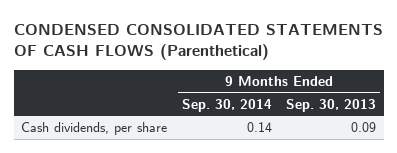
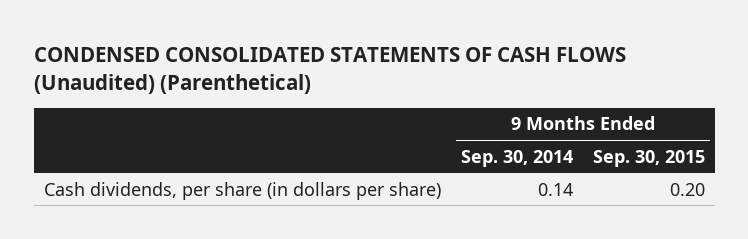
[13,24,383,61] CONDENSED CONSOLIDATED STATEMENTS OF CASH FLOWS (Parenthetical) -> [33,46,626,94] CONDENSED CONSOLIDATED STATEMENTS OF CASH FLOWS (Unaudited) (Parenthetical)
[286,98,377,112] Sep. 30, 2013 -> none
none -> [592,149,705,167] Sep. 30, 2015
[21,122,168,136] Cash dividends, per share -> [43,181,441,200] Cash dividends, per share (in dollars per share)

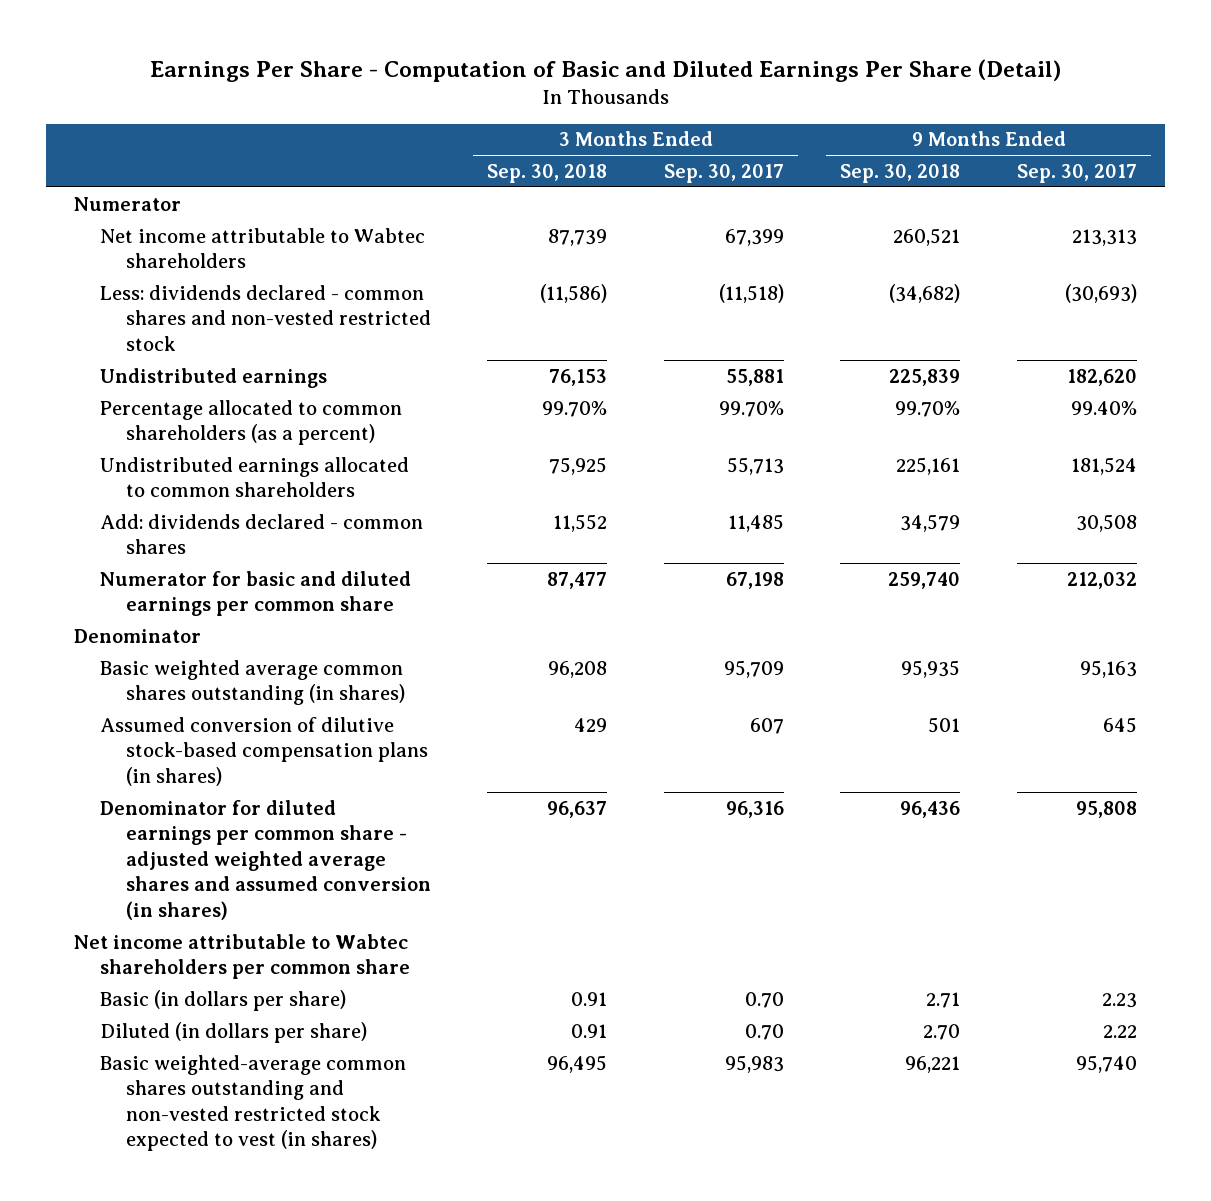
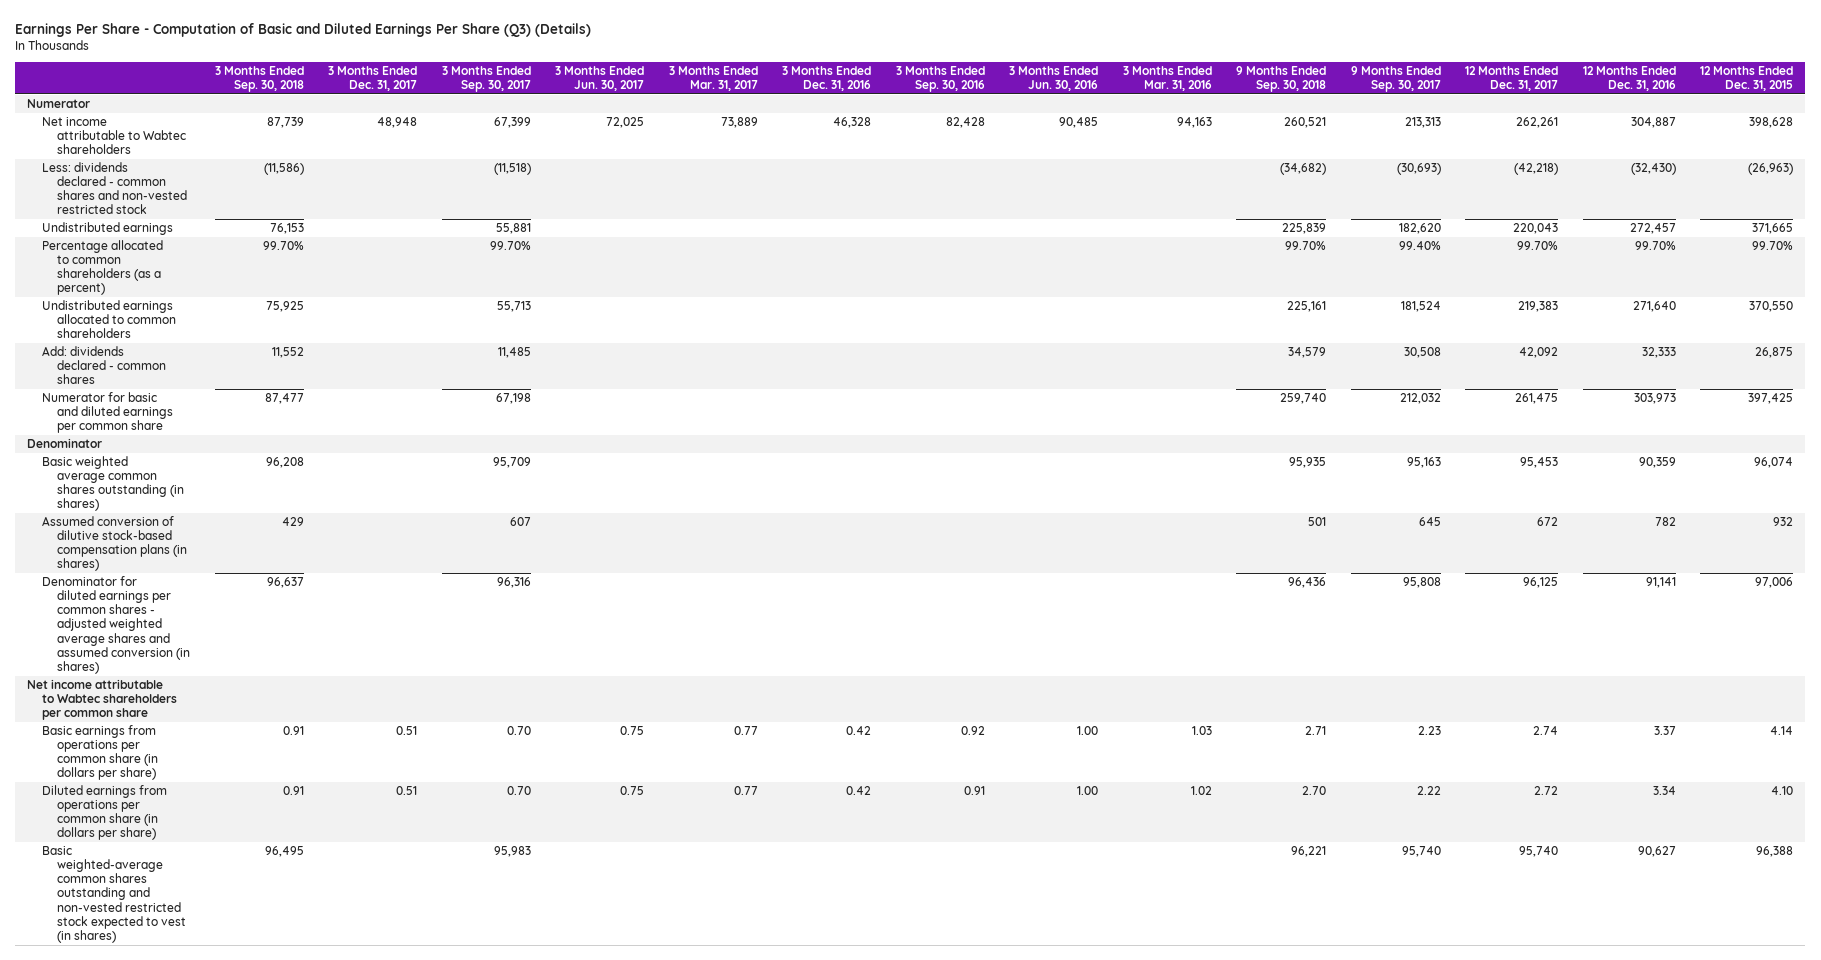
[149,58,1061,82] Earnings Per Share - Computation of Basic and Diluted Earnings Per Share (Detail) -> [15,22,592,37] Earnings Per Share - Computation of Basic and Diluted Earnings Per Share (Q3) (Details)
none -> [328,65,418,91] 3 Months Ended Dec. 31, 2017
none -> [555,65,645,91] 3 Months Ended Jun. 30, 2017
none -> [668,65,758,91] 3 Months Ended Mar. 31, 2017
none -> [782,65,872,91] 3 Months Ended Dec. 31, 2016
none -> [895,65,985,92] 3 Months Ended Sep. 30, 2016
none -> [1009,65,1099,91] 3 Months Ended Jun. 30, 2016
none -> [1122,65,1212,91] 3 Months Ended Mar. 31, 2016
none -> [1465,65,1559,91] 12 Months Ended Dec. 31, 2017
none -> [1582,65,1676,91] 12 Months Ended Dec. 31, 2016
none -> [1700,65,1794,91] 12 Months Ended Dec. 31, 2015
[99,799,431,920] Denominator for diluted earnings per common share - adjusted weighted average shares and assumed conversion (in shares) -> [42,576,191,674] Denominator for diluted earnings per common shares - adjusted weighted average shares and assumed conversion (in shares)
[99,989,346,1011] Basic (in dollars per share) -> [42,725,159,781] Basic earnings from operations per common share (in dollars per share)
[99,1021,367,1043] Diluted (in dollars per share) -> [42,785,168,841] Diluted earnings from operations per common share (in dollars per share)

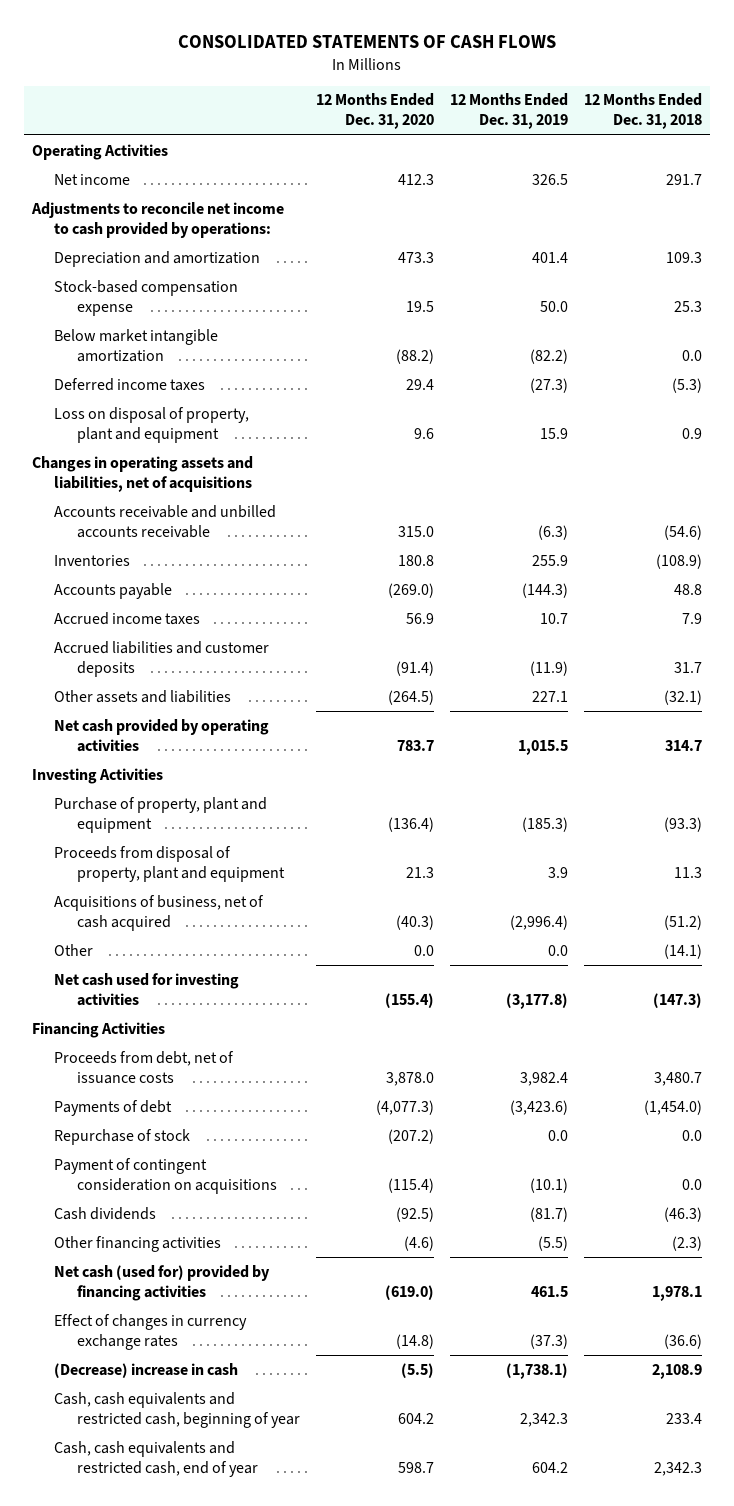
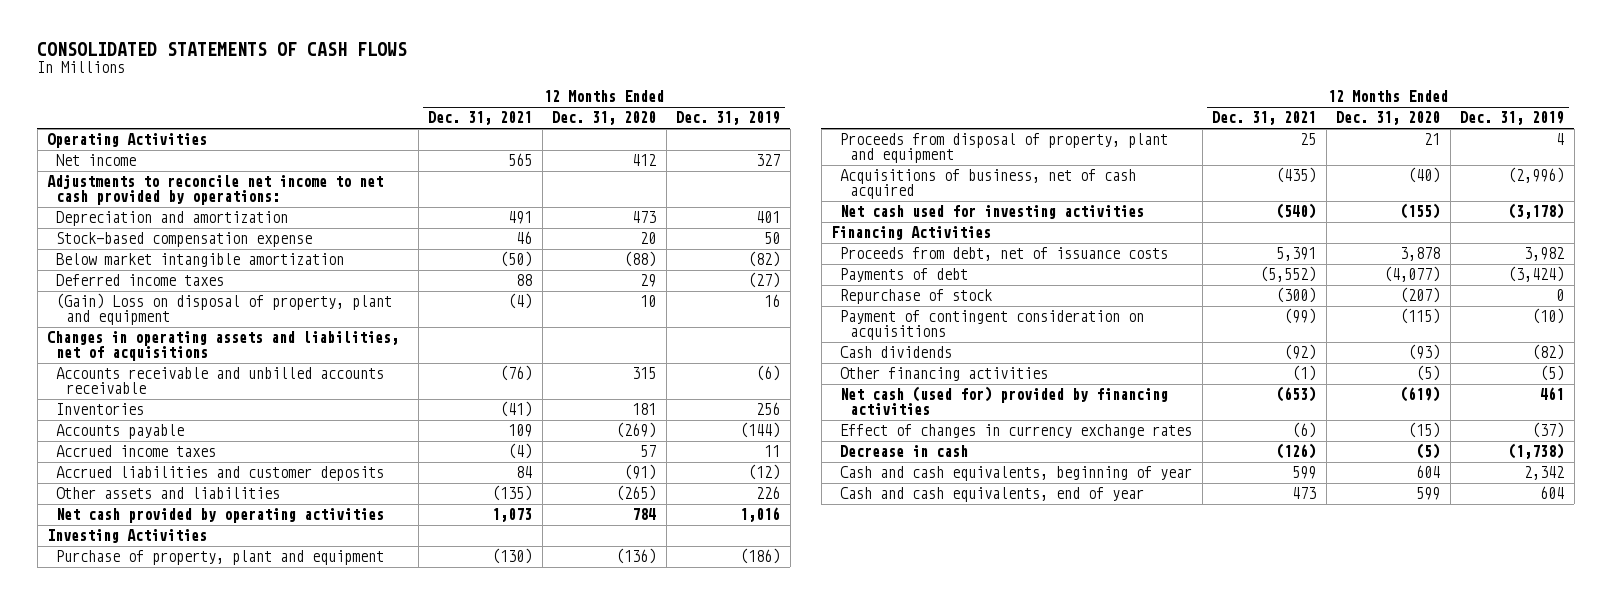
[584,93,703,130] 12 Months Ended Dec. 31, 2018 -> none
none -> [428,111,533,126] Dec. 31, 2021
[398,173,435,185] 412.3 -> [632,154,657,167] 412
[532,173,569,185] 326.5 -> [756,154,781,167] 327
[30,201,284,238] Adjustments to reconcile net income to cash provided by operations: -> [47,174,384,206] Adjustments to reconcile net income to net cash provided by operations:
[398,251,435,263] 473.3 -> [632,211,657,224] 473
[532,251,569,263] 401.4 -> [756,211,781,224] 401
[406,300,435,312] 19.5 -> [640,232,657,245] 20
[540,300,569,312] 50.0 -> [764,232,781,245] 50
[396,348,435,364] (88.2) -> [624,251,657,268] (88)
[530,348,569,364] (82.2) -> [748,251,781,268] (82)
[406,378,435,390] 29.4 -> [640,274,657,288] 29
[530,377,569,393] (27.3) -> [748,272,781,289] (27)
[54,406,250,443] Loss on disposal of property, plant and equipment -> [56,293,393,326] (Gain) Loss on disposal of property, plant and equipment
[414,427,435,439] 9.6 -> [640,295,657,308] 10
[540,427,569,439] 15.9 -> [764,294,781,308] 16
[398,525,435,537] 315.0 -> [632,367,657,380] 315
[538,524,569,540] (6.3) -> [756,365,781,382] (6)
[398,554,435,566] 180.8 -> [632,403,657,416] 181
[532,554,569,566] 255.9 -> [756,402,781,416] 256
[388,582,435,598] (269.0) -> [616,422,657,439] (269)
[522,582,569,598] (144.3) -> [740,422,781,439] (144)
[406,612,435,624] 56.9 -> [640,445,657,458] 57
[540,612,569,624] 10.7 -> [764,445,781,458] 11
[396,660,435,676] (91.4) -> [624,464,657,481] (91)
[530,660,569,676] (11.9) -> [748,464,781,481] (12)
[388,689,435,705] (264.5) -> [616,485,657,502] (265)
[532,690,569,702] 227.1 -> [756,486,781,500] 226
[397,739,435,751] 783.7 -> [632,508,657,521] 784
[518,739,569,755] 1,015.5 -> [740,507,781,523] 1,016
[54,943,94,956] Other -> none
[388,816,435,832] (136.4) -> [616,548,657,565] (136)
[522,816,569,832] (185.3) -> [740,548,781,565] (186)
[406,866,435,878] 21.3 -> [1424,133,1441,146] 21
[548,866,569,878] 3.9 -> [1556,133,1565,146] 4
[396,914,435,930] (40.3) -> [1408,167,1441,184] (40)
[510,914,569,930] (2,996.4) -> [1508,167,1565,184] (2,996)
[385,992,435,1008] (155.4) -> [1400,203,1441,220] (155)
[506,992,569,1009] (3,177.8) -> [1508,203,1565,220] (3,178)
[386,1071,435,1086] 3,878.0 -> [1400,247,1441,262] 3,878
[520,1071,569,1086] 3,982.4 -> [1524,247,1565,262] 3,982
[376,1099,435,1115] (4,077.3) -> [1384,266,1441,283] (4,077)
[510,1099,569,1115] (3,423.6) -> [1508,266,1565,283] (3,424)
[388,1128,435,1144] (207.2) -> [1400,287,1441,304] (207)
[548,1129,569,1141] 0.0 -> [1556,289,1565,302] 0
[388,1177,435,1193] (115.4) -> [1400,308,1441,325] (115)
[530,1177,569,1193] (10.1) -> [1532,308,1565,325] (10)
[396,1206,435,1222] (92.5) -> [1408,344,1441,361] (93)
[530,1206,569,1222] (81.7) -> [1532,344,1565,361] (82)
[404,1235,435,1251] (4.6) -> [1416,365,1441,382] (5)
[538,1235,569,1251] (5.5) -> [1540,365,1565,382] (5)
[385,1284,435,1300] (619.0) -> [1400,386,1441,403] (619)
[531,1285,569,1297] 461.5 -> [1540,387,1565,401] 461
[396,1333,435,1349] (14.8) -> [1408,422,1441,439] (15)
[530,1333,569,1349] (37.3) -> [1532,422,1565,439] (37)
[54,1362,239,1378] (Decrease) increase in cash -> [840,445,969,458] Decrease in cash
[401,1362,435,1378] (5.5) -> [1416,443,1441,460] (5)
[506,1362,569,1379] (1,738.1) -> [1508,443,1565,460] (1,738)
[54,1391,301,1428] Cash, cash equivalents and restricted cash, beginning of year -> [840,466,1193,482] Cash and cash equivalents, beginning of year
[398,1412,435,1424] 604.2 -> [1416,465,1441,479] 604
[520,1412,569,1427] 2,342.3 -> [1524,466,1565,481] 2,342
[54,1440,259,1477] Cash, cash equivalents and restricted cash, end of year -> [840,487,1145,503] Cash and cash equivalents, end of year
[398,1461,435,1473] 598.7 -> [1416,487,1441,501] 599
[532,1461,569,1473] 604.2 -> [1540,486,1565,500] 604

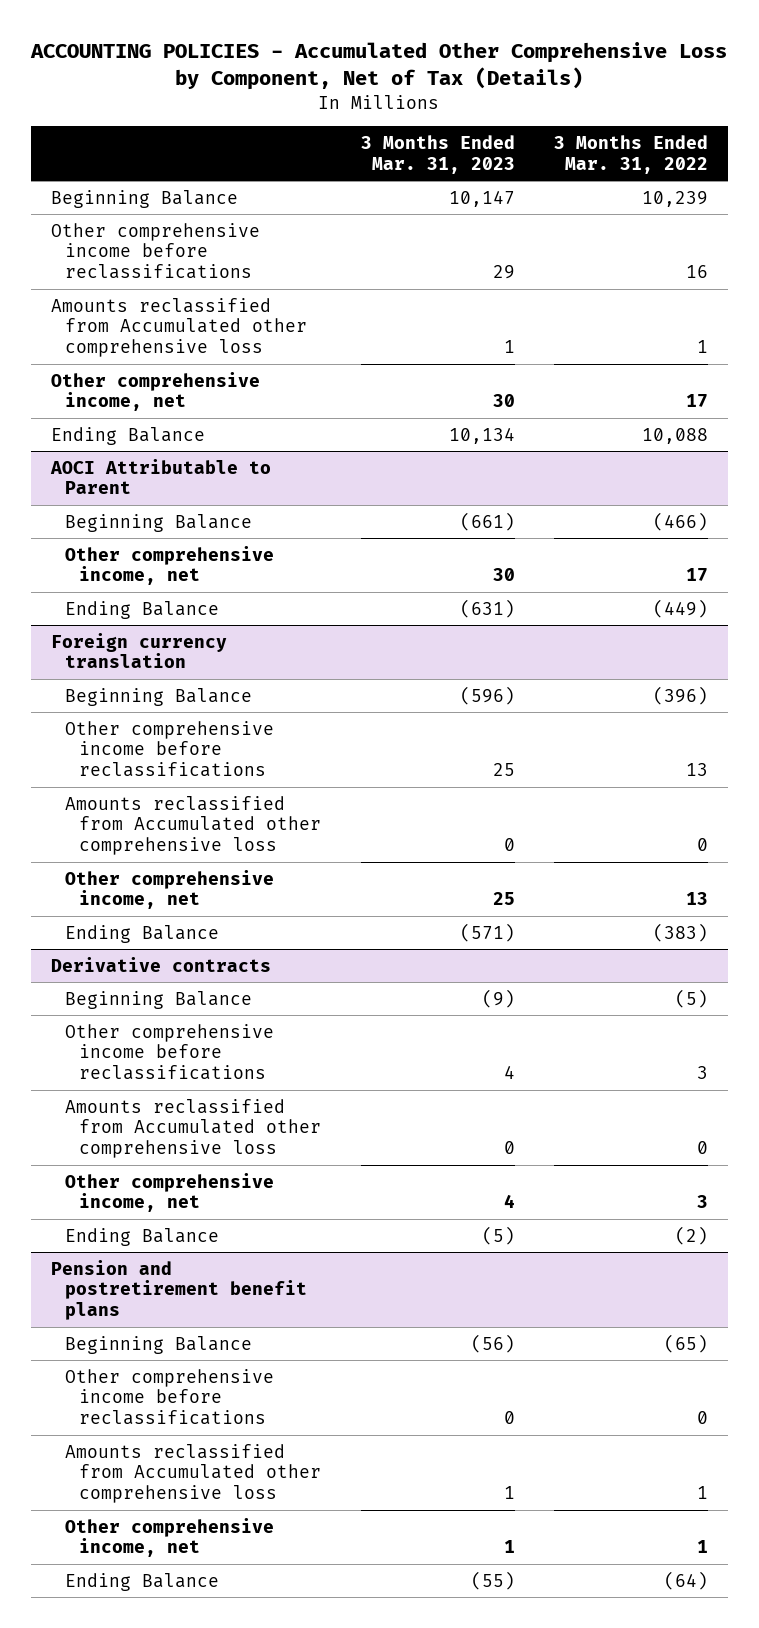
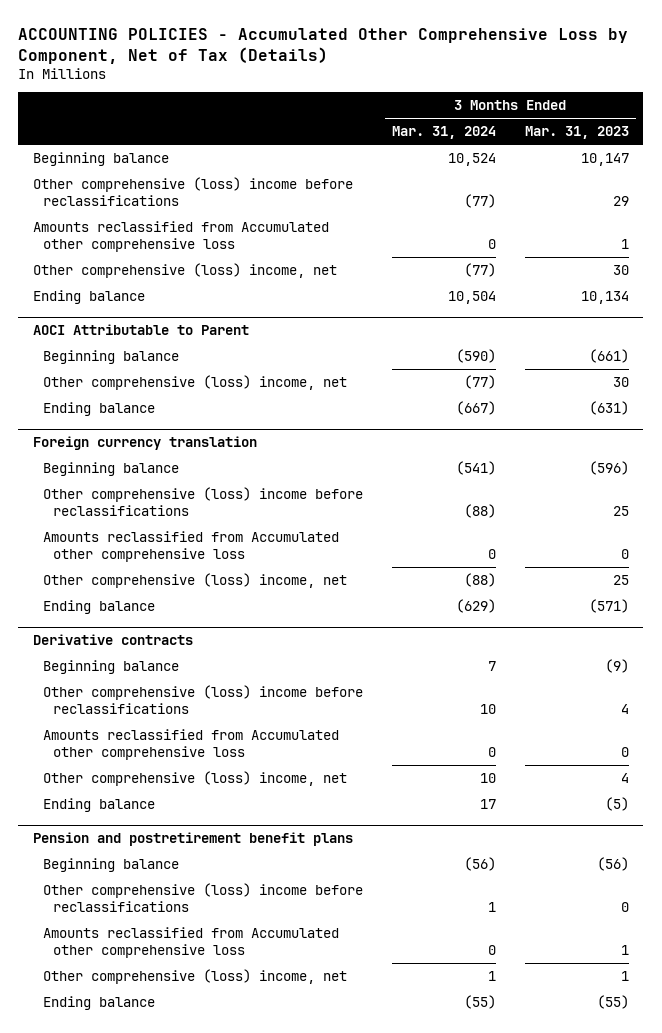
[554,134,709,174] 3 Months Ended Mar. 31, 2022 -> none
none -> [391,126,496,140] Mar. 31, 2024
[50,189,238,208] Beginning Balance -> [32,151,169,166] Beginning balance
[50,222,260,280] Other comprehensive income before reclassifications -> [32,176,353,206] Other comprehensive (loss) income before reclassifications
[50,371,260,412] Other comprehensive income, net -> [32,262,337,278] Other comprehensive (loss) income, net
[50,426,205,445] Ending Balance -> [32,289,145,304] Ending balance
[65,513,253,532] Beginning Balance -> [42,349,179,364] Beginning balance
[65,545,275,586] Other comprehensive income, net -> [42,374,347,390] Other comprehensive (loss) income, net
[65,600,220,619] Ending Balance -> [42,401,155,416] Ending balance
[65,687,253,706] Beginning Balance -> [42,461,179,476] Beginning balance
[65,720,275,778] Other comprehensive income before reclassifications -> [42,486,363,516] Other comprehensive (loss) income before reclassifications
[65,869,275,910] Other comprehensive income, net -> [42,572,347,588] Other comprehensive (loss) income, net
[65,924,220,943] Ending Balance -> [42,599,155,614] Ending balance
[65,990,253,1009] Beginning Balance -> [42,659,179,674] Beginning balance
[65,1023,275,1081] Other comprehensive income before reclassifications -> [42,684,363,714] Other comprehensive (loss) income before reclassifications
[65,1172,275,1213] Other comprehensive income, net -> [42,770,347,786] Other comprehensive (loss) income, net
[65,1227,220,1246] Ending Balance -> [42,797,155,812] Ending balance
[65,1335,253,1354] Beginning Balance -> [42,857,179,872] Beginning balance
[65,1368,275,1426] Other comprehensive income before reclassifications -> [42,882,363,912] Other comprehensive (loss) income before reclassifications
[65,1517,275,1558] Other comprehensive income, net -> [42,968,347,984] Other comprehensive (loss) income, net
[65,1572,220,1591] Ending Balance -> [42,995,155,1010] Ending balance

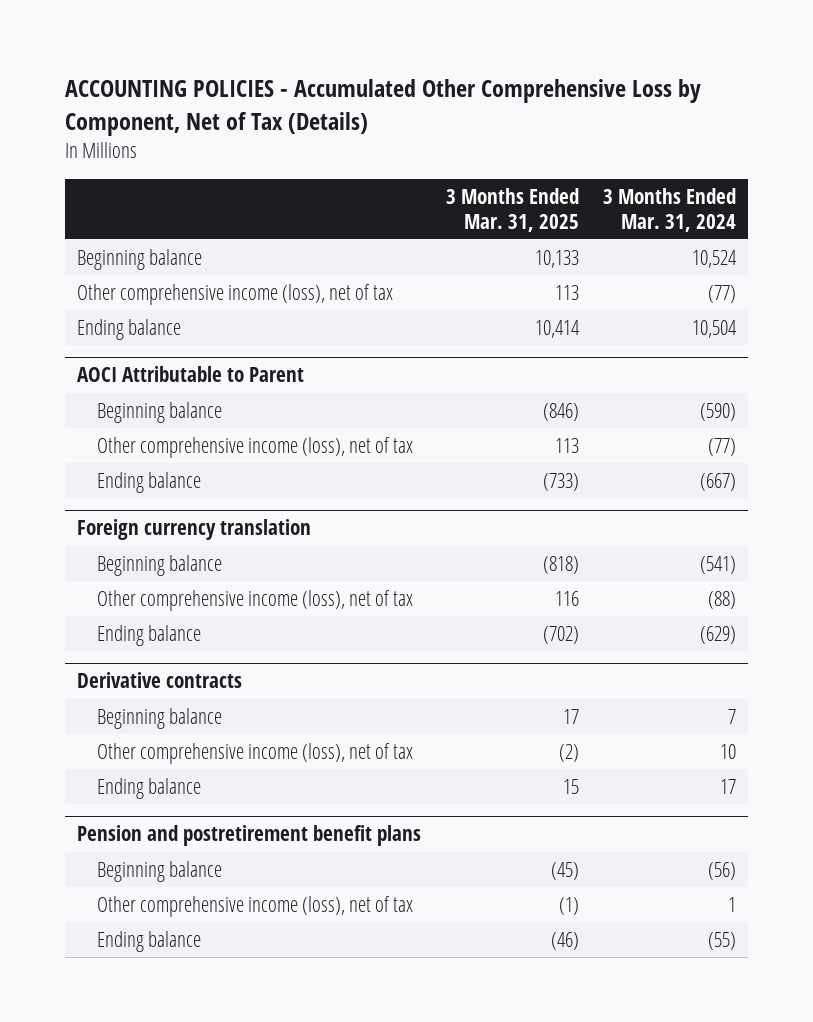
[524,126,629,140] Mar. 31, 2023 -> none
none -> [445,188,579,232] 3 Months Ended Mar. 31, 2025
[32,176,353,206] Other comprehensive (loss) income before reclassifications -> none
[32,220,329,252] Amounts reclassified from Accumulated other comprehensive loss -> none
[32,262,337,278] Other comprehensive (loss) income, net -> [77,284,394,306] Other comprehensive income (loss), net of tax
[42,374,347,390] Other comprehensive (loss) income, net -> [97,437,414,459] Other comprehensive income (loss), net of tax
[42,486,363,516] Other comprehensive (loss) income before reclassifications -> none
[42,530,339,562] Amounts reclassified from Accumulated other comprehensive loss -> none
[42,572,347,588] Other comprehensive (loss) income, net -> [97,590,414,612] Other comprehensive income (loss), net of tax
[42,684,363,714] Other comprehensive (loss) income before reclassifications -> none
[42,728,339,760] Amounts reclassified from Accumulated other comprehensive loss -> none
[42,770,347,786] Other comprehensive (loss) income, net -> [97,743,414,765] Other comprehensive income (loss), net of tax
[42,882,363,912] Other comprehensive (loss) income before reclassifications -> none
[42,926,339,958] Amounts reclassified from Accumulated other comprehensive loss -> none
[42,968,347,984] Other comprehensive (loss) income, net -> [97,896,414,918] Other comprehensive income (loss), net of tax

